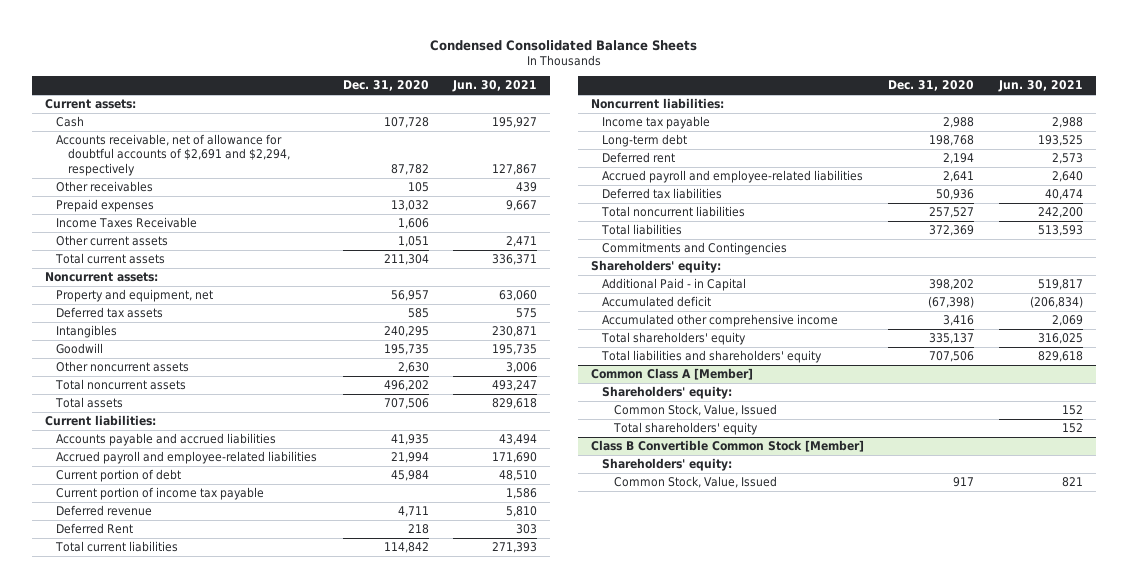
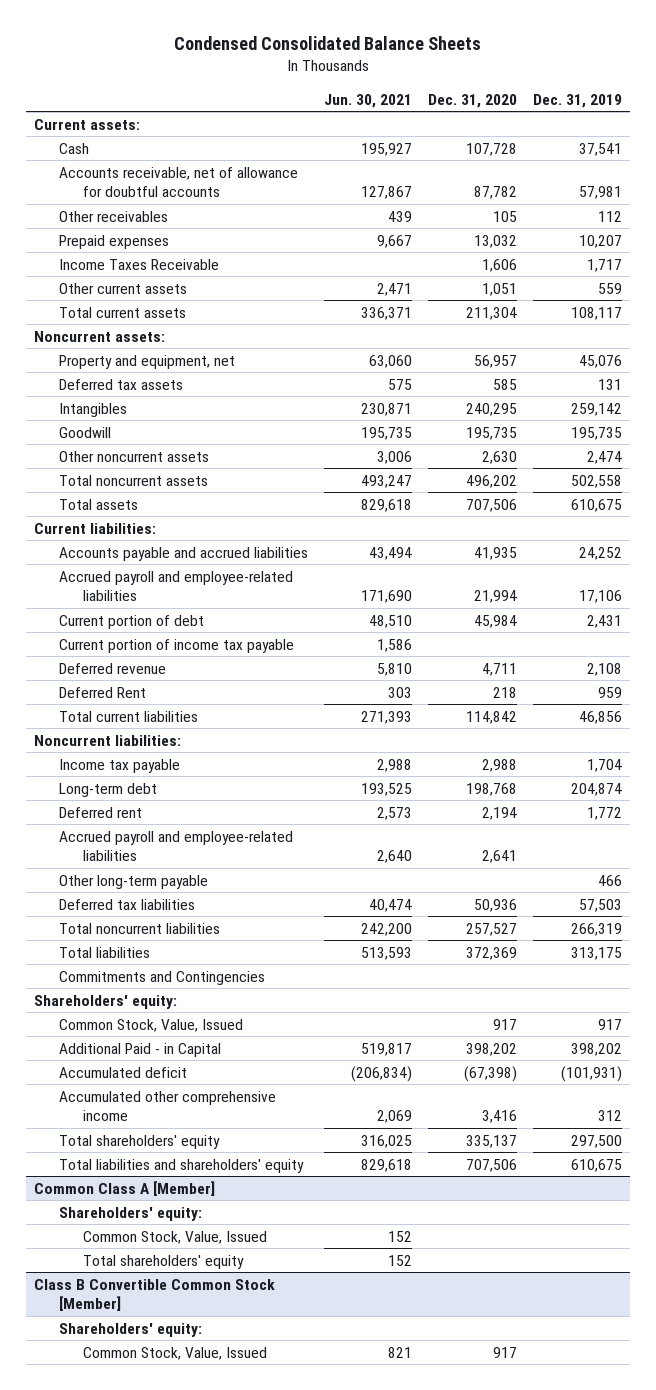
none -> [532,93,622,108] Dec. 31, 2019
[56,134,290,176] Accounts receivable, net of allowance for doubtful accounts of $2,691 and $2,294, respectively -> [58,166,298,198] Accounts receivable, net of allowance for doubtful accounts
none -> [58,874,208,889] Other long-term payable
none -> [58,1018,243,1032] Common Stock, Value, Issued

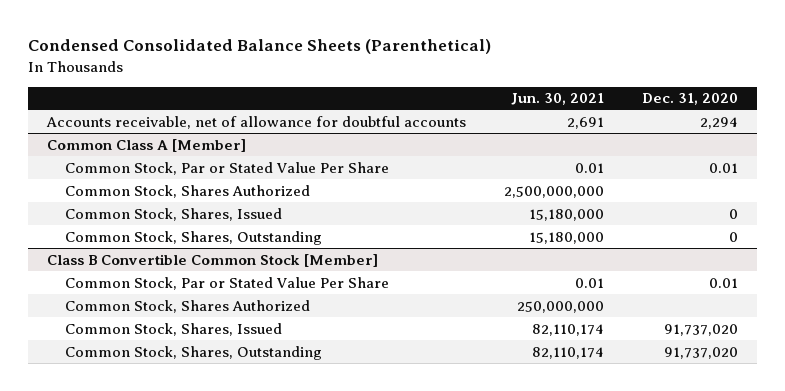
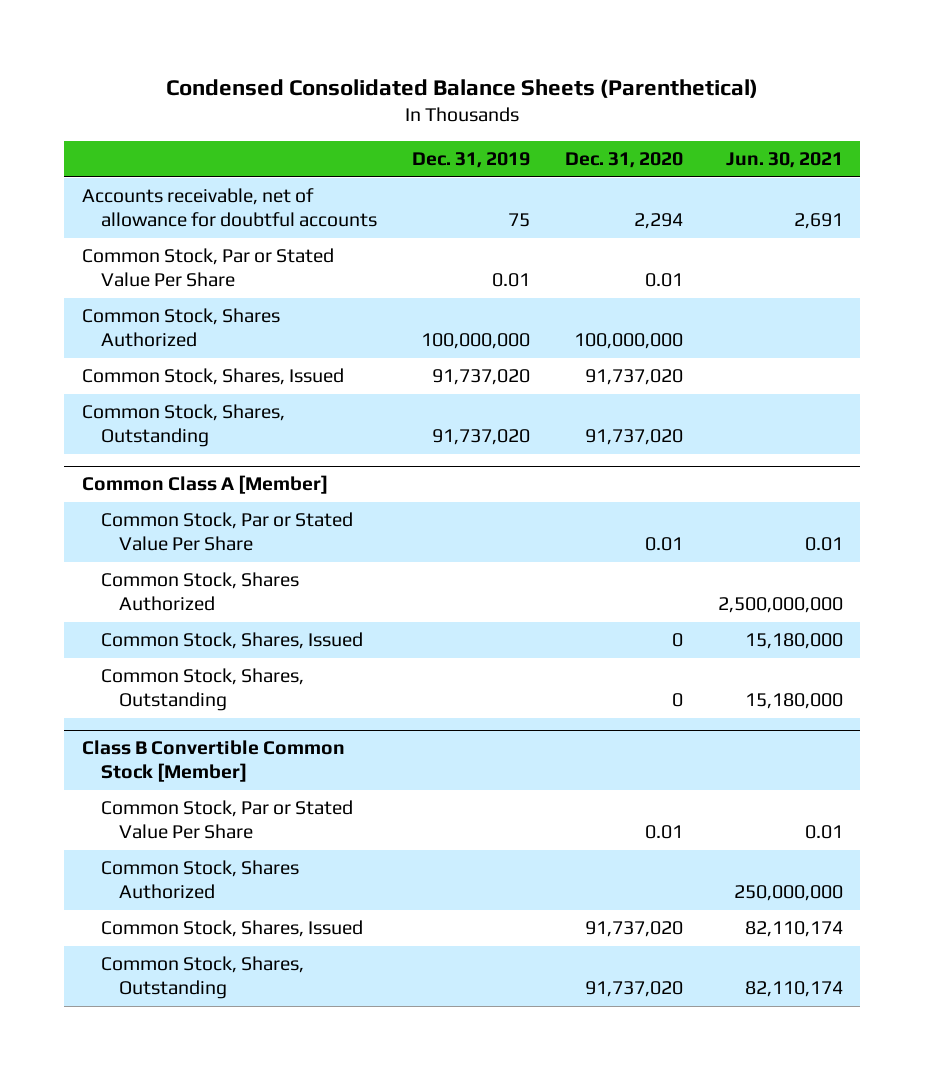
none -> [411,152,530,169] Dec. 31, 2019
none -> [81,248,334,288] Common Stock, Par or Stated Value Per Share
none -> [81,308,280,348] Common Stock, Shares Authorized
none -> [81,368,344,386] Common Stock, Shares, Issued
none -> [81,404,285,448] Common Stock, Shares, Outstanding

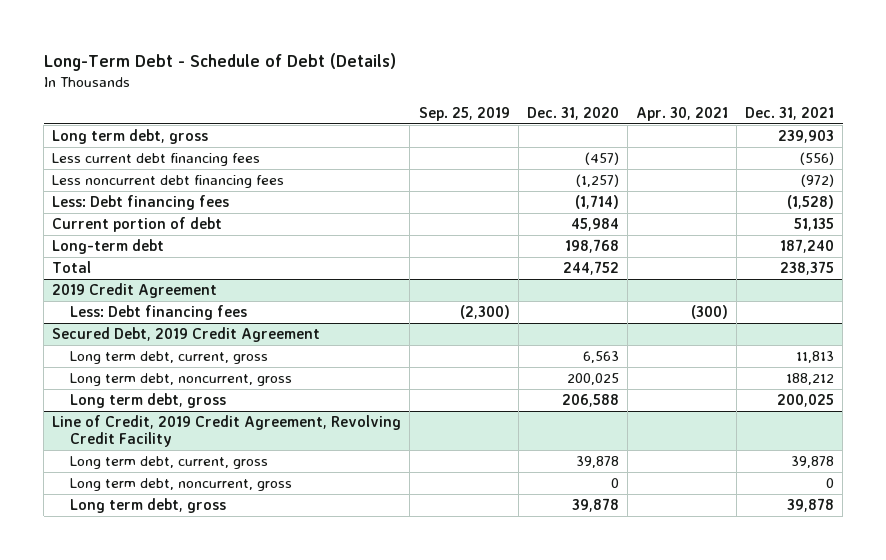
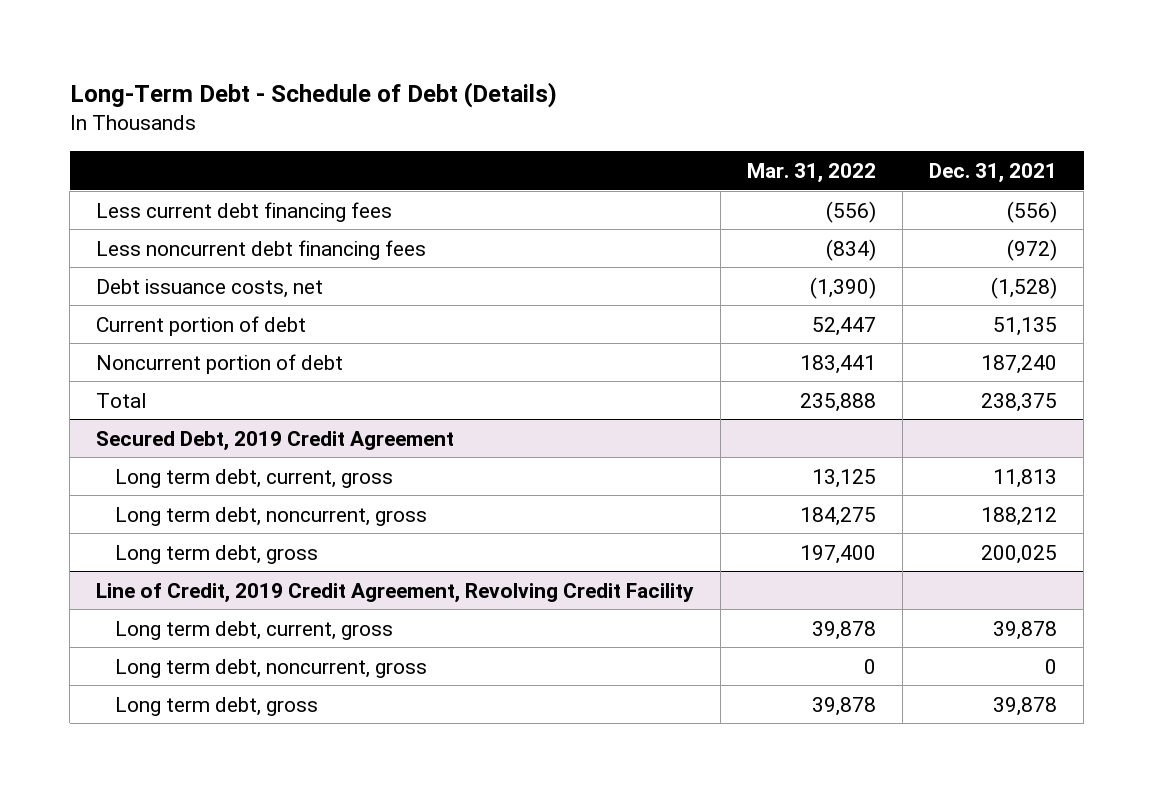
[418,106,510,121] Sep. 25, 2019 -> none
[526,106,619,120] Dec. 31, 2020 -> none
[635,106,728,121] Apr. 30, 2021 -> none
none -> [747,162,877,183] Mar. 31, 2022
[52,129,209,145] Long term debt, gross -> none
[52,195,230,211] Less: Debt financing fees -> [96,278,324,298] Debt issuance costs, net
[52,239,165,255] Long-term debt -> [96,353,344,374] Noncurrent portion of debt
[52,283,218,299] 2019 Credit Agreement -> none
[70,305,248,321] Less: Debt financing fees -> none

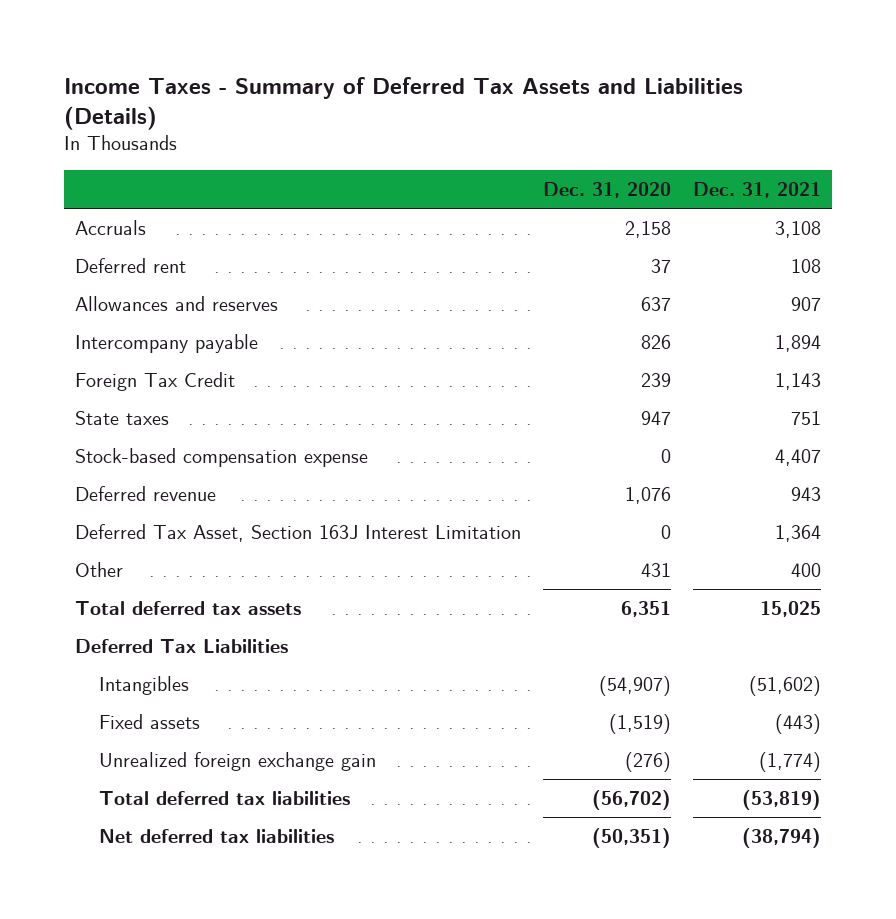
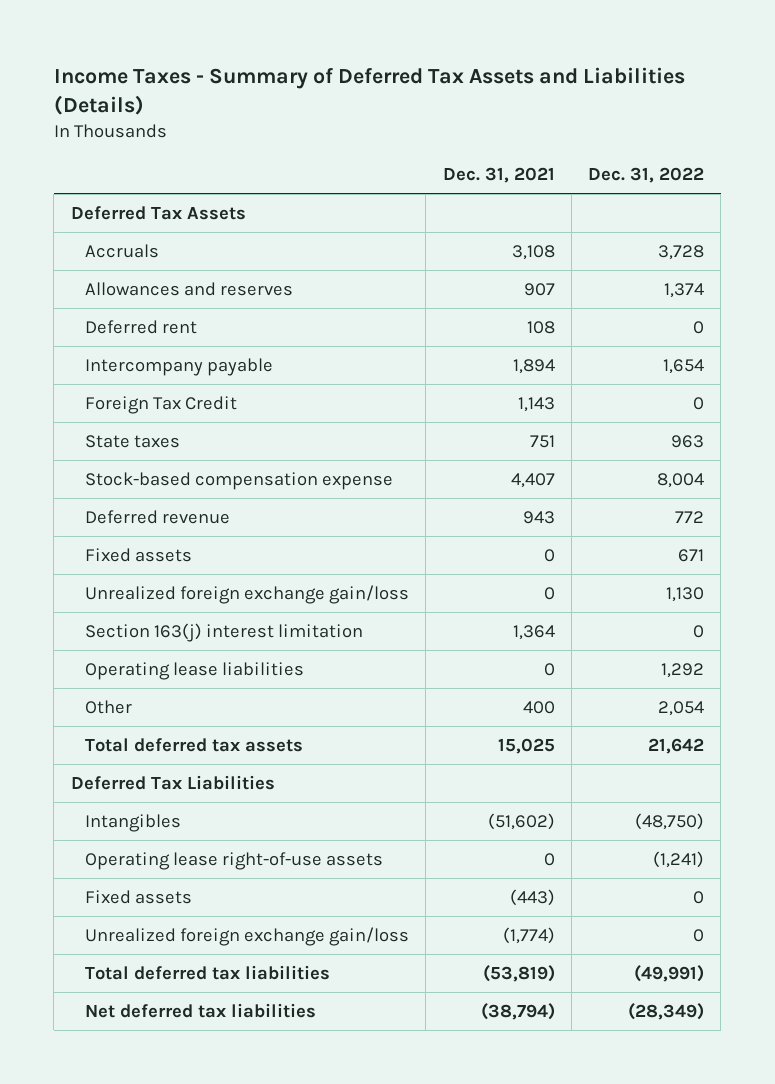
[542,181,671,198] Dec. 31, 2020 -> none
none -> [588,167,705,184] Dec. 31, 2022
none -> [70,205,246,220] Deferred Tax Assets
[74,258,186,274] Deferred rent -> [84,319,197,334] Deferred rent
none -> [84,547,192,562] Fixed assets
none -> [84,584,409,604] Unrealized foreign exchange gain/loss
[74,524,521,543] Deferred Tax Asset, Section 163J Interest Limitation -> [84,622,363,642] Section 163(j) interest limitation
none -> [84,661,304,680] Operating lease liabilities
none -> [84,851,383,870] Operating lease right-of-use assets
[99,752,377,772] Unrealized foreign exchange gain -> [84,926,409,946] Unrealized foreign exchange gain/loss

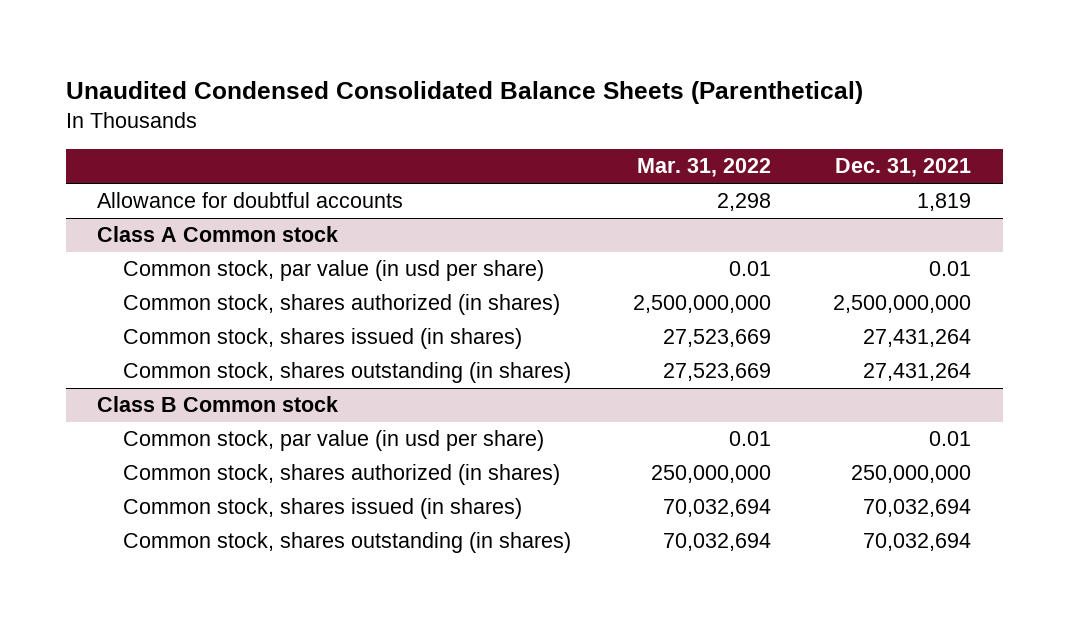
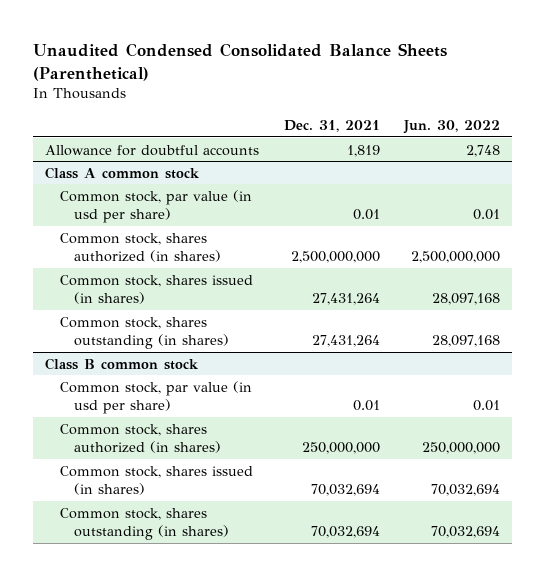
[637,158,772,178] Mar. 31, 2022 -> none
none -> [402,119,500,134] Jun. 30, 2022
[97,226,339,243] Class A Common stock -> [45,166,201,179] Class A common stock
[97,396,339,413] Class B Common stock -> [45,357,200,370] Class B common stock

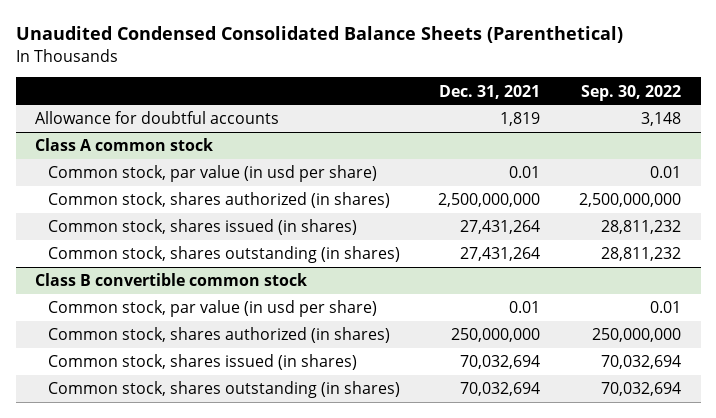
[402,119,500,134] Jun. 30, 2022 -> none
none -> [581,84,682,101] Sep. 30, 2022
[45,357,200,370] Class B common stock -> [34,273,307,287] Class B convertible common stock

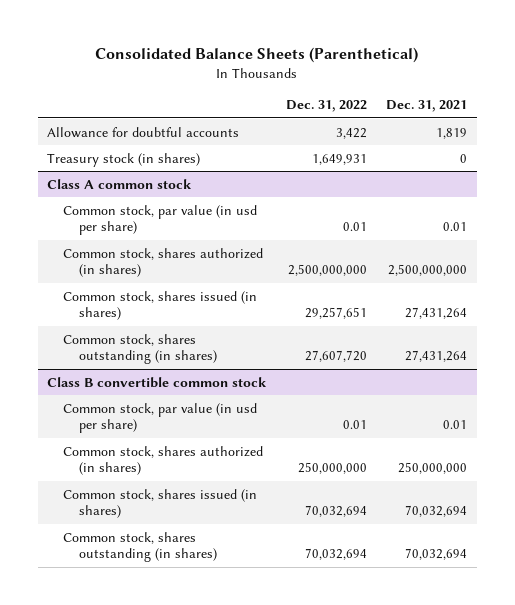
[15,26,623,44] Unaudited Condensed Consolidated Balance Sheets (Parenthetical) -> [95,47,419,64] Consolidated Balance Sheets (Parenthetical)
[581,84,682,101] Sep. 30, 2022 -> none
none -> [285,100,367,113] Dec. 31, 2022
none -> [47,152,201,167] Treasury stock (in shares)

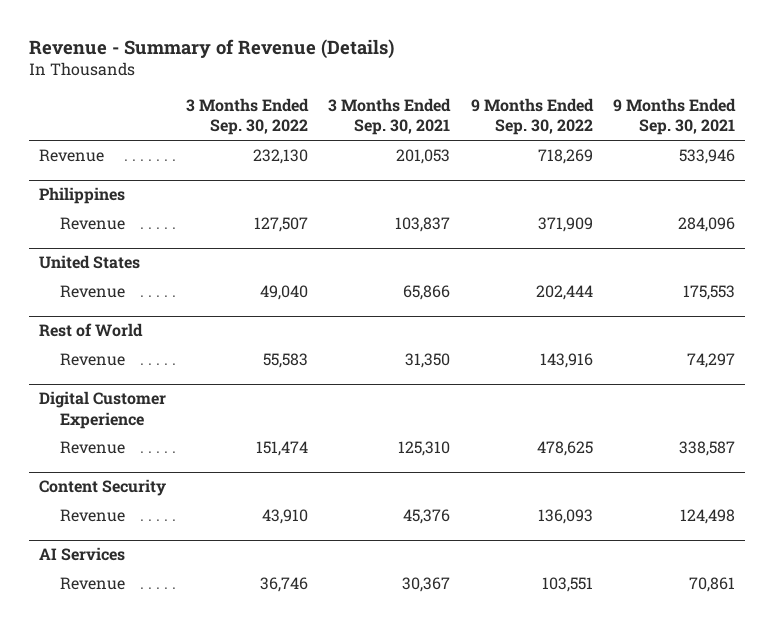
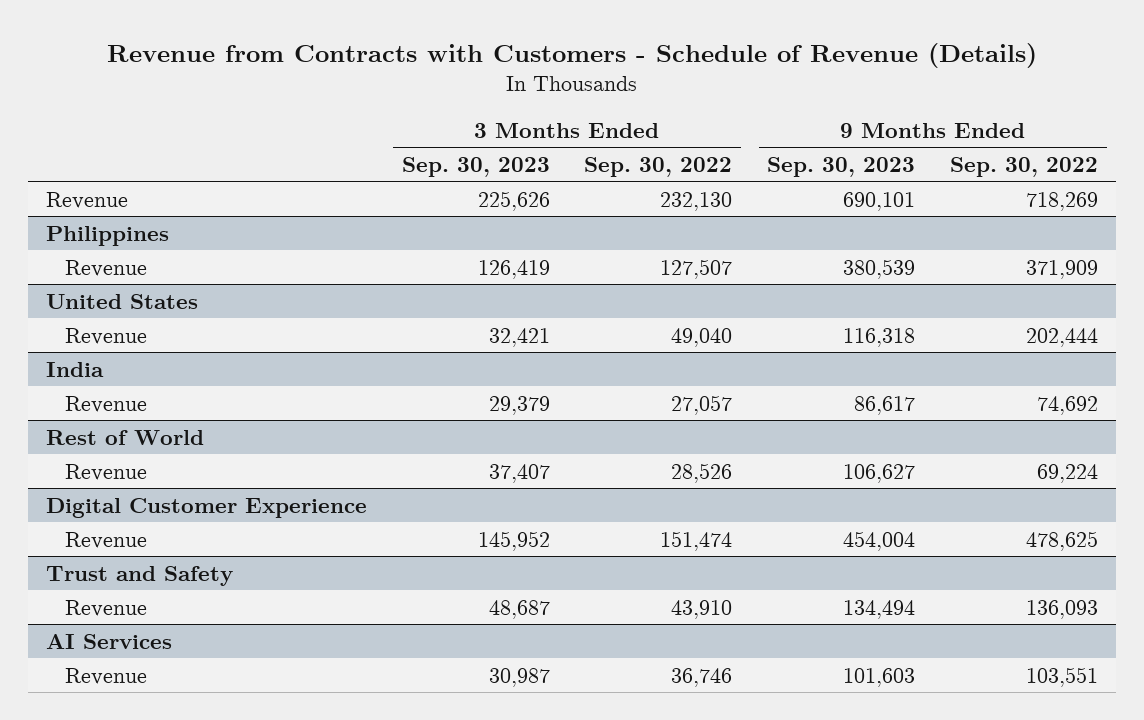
[29,38,395,59] Revenue - Summary of Revenue (Details) -> [106,42,1037,68] Revenue from Contracts with Customers - Schedule of Revenue (Details)
[328,98,452,136] 3 Months Ended Sep. 30, 2021 -> none
[612,98,736,136] 9 Months Ended Sep. 30, 2021 -> none
none -> [401,156,550,177] Sep. 30, 2023
none -> [767,156,916,177] Sep. 30, 2023
none -> [45,361,104,377] India
none -> [65,395,148,413] Revenue
[263,353,309,369] 55,583 -> [671,462,733,483] 28,526
[539,353,593,369] 143,916 -> [1037,463,1099,483] 69,224
[39,479,167,497] Content Security -> none
none -> [45,565,233,586] Trust and Safety

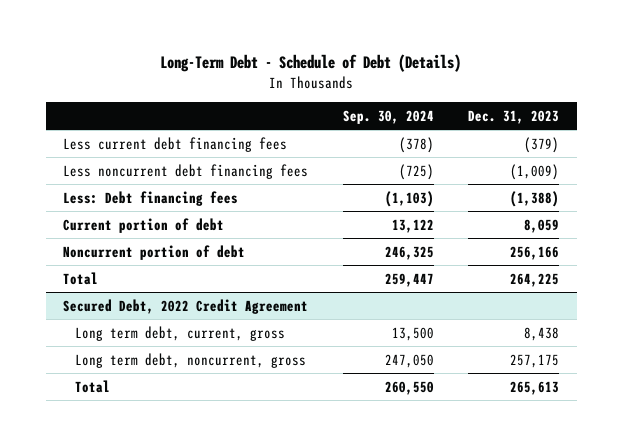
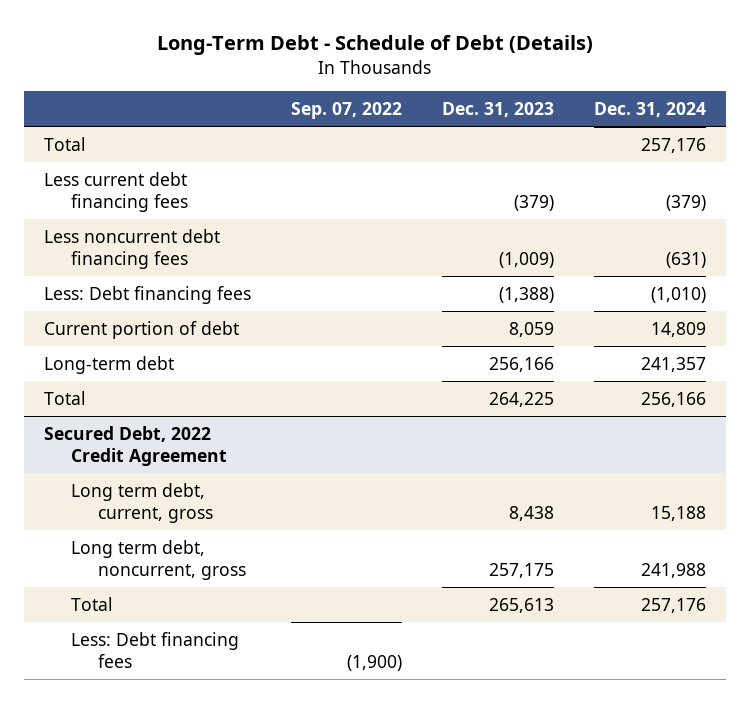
[342,109,434,124] Sep. 30, 2024 -> none
none -> [290,102,402,120] Sep. 07, 2022
none -> [593,102,706,118] Dec. 31, 2024
none -> [43,136,86,151] Total
[62,244,245,260] Noncurrent portion of debt -> [43,355,174,374] Long-term debt
none -> [70,631,239,668] Less: Debt financing fees

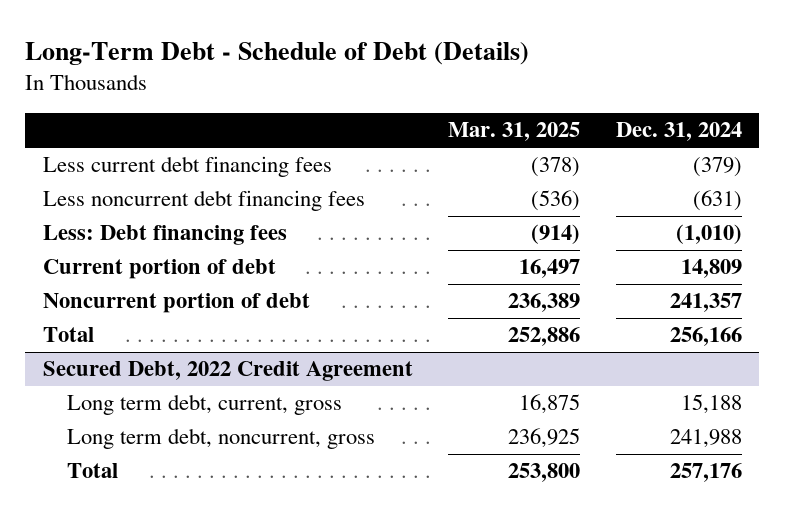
[290,102,402,120] Sep. 07, 2022 -> none
[441,102,554,118] Dec. 31, 2023 -> none
none -> [448,122,581,142] Mar. 31, 2025
[43,136,86,151] Total -> none
[43,355,174,374] Long-term debt -> [42,293,310,314] Noncurrent portion of debt
[70,631,239,668] Less: Debt financing fees -> none

